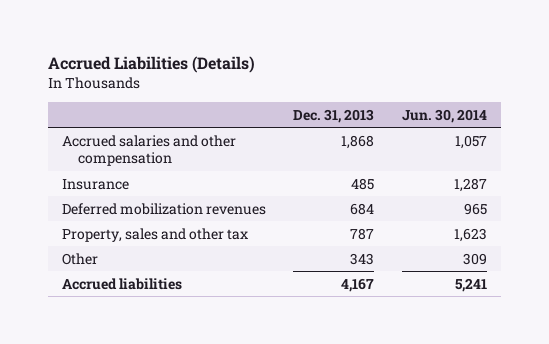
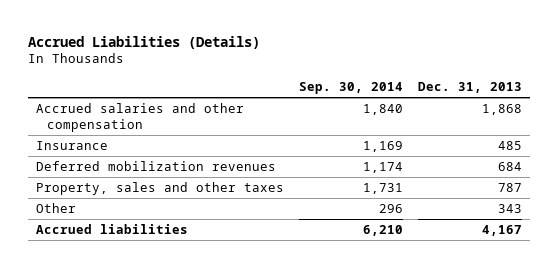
[402,108,488,123] Jun. 30, 2014 -> none
none -> [298,81,403,94] Sep. 30, 2014
[61,227,248,242] Property, sales and other tax -> [35,182,284,196] Property, sales and other taxes

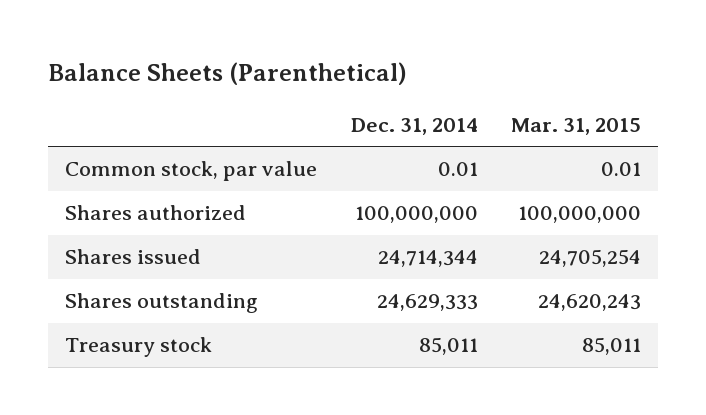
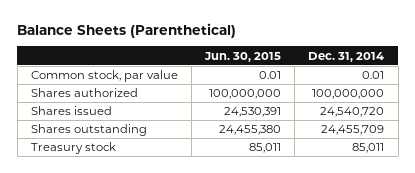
[511,117,642,135] Mar. 31, 2015 -> none
none -> [204,51,282,62] Jun. 30, 2015
[377,250,478,268] 24,714,344 -> [320,107,385,118] 24,540,720
[376,294,478,312] 24,629,333 -> [321,125,385,136] 24,455,709

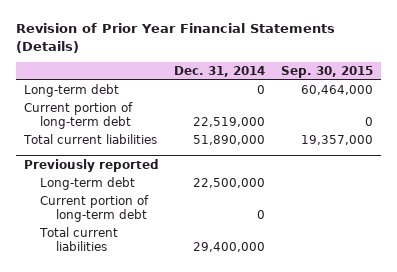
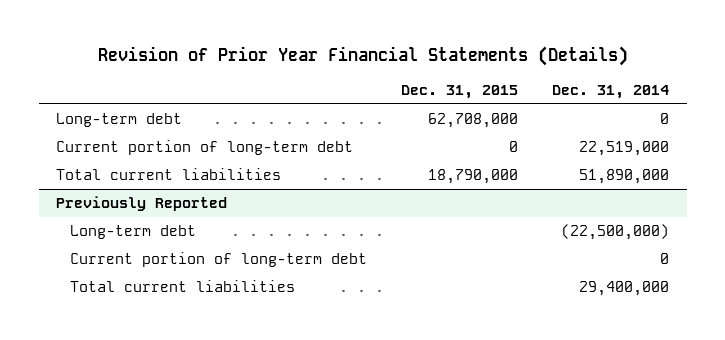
[281,66,374,79] Sep. 30, 2015 -> none
none -> [401,84,519,99] Dec. 31, 2015
[23,158,159,172] Previously reported -> [55,196,227,212] Previously Reported
[193,178,266,189] 22,500,000 -> [561,224,670,241] (22,500,000)

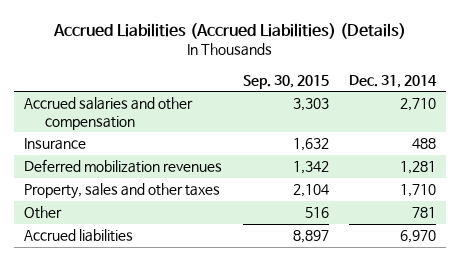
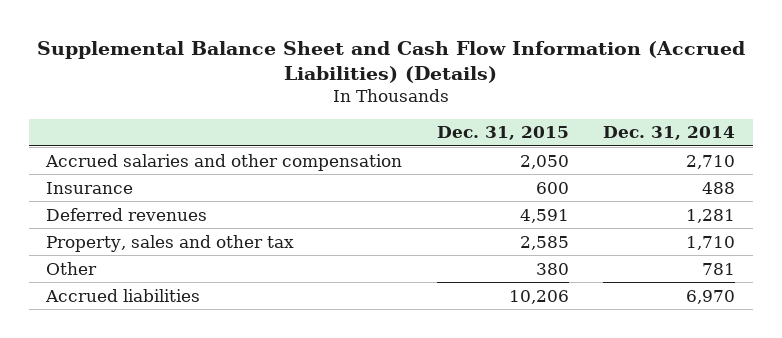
[53,22,407,39] Accrued Liabilities (Accrued Liabilities) (Details) -> [36,40,745,84] Supplemental Balance Sheet and Cash Flow Information (Accrued Liabilities) (Details)
[242,74,329,89] Sep. 30, 2015 -> none
none -> [436,126,569,141] Dec. 31, 2015
[24,159,223,174] Deferred mobilization revenues -> [46,207,208,221] Deferred revenues
[24,183,221,200] Property, sales and other taxes -> [46,234,295,252] Property, sales and other tax

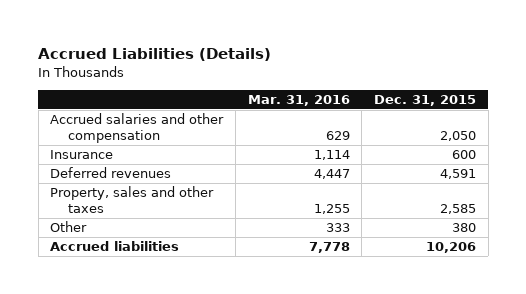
[36,40,745,84] Supplemental Balance Sheet and Cash Flow Information (Accrued Liabilities) (Details) -> [38,47,272,61] Accrued Liabilities (Details)
[603,126,736,141] Dec. 31, 2014 -> none
none -> [247,95,350,107] Mar. 31, 2016
[46,234,295,252] Property, sales and other tax -> [50,186,215,214] Property, sales and other taxes

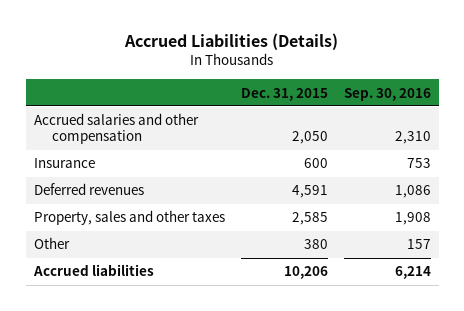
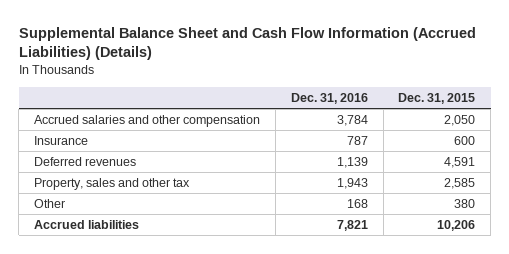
[124,32,339,50] Accrued Liabilities (Details) -> [18,27,476,61] Supplemental Balance Sheet and Cash Flow Information (Accrued Liabilities) (Details)
[343,87,431,101] Sep. 30, 2016 -> none
none -> [290,92,368,104] Dec. 31, 2016
[33,210,225,226] Property, sales and other taxes -> [34,178,191,191] Property, sales and other tax

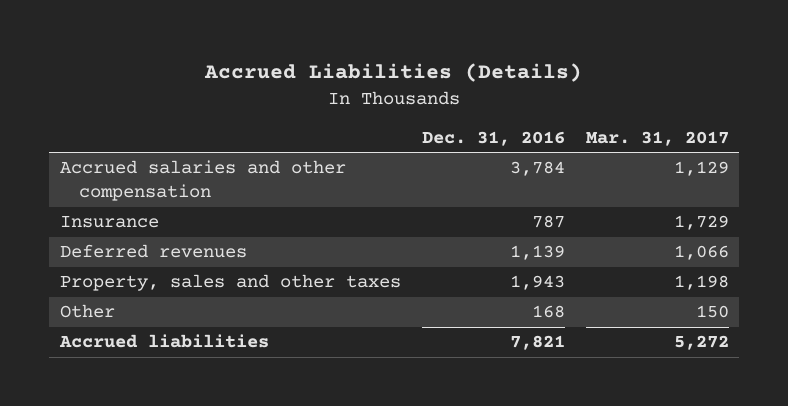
[18,27,476,61] Supplemental Balance Sheet and Cash Flow Information (Accrued Liabilities) (Details) -> [204,63,583,83] Accrued Liabilities (Details)
[398,92,476,104] Dec. 31, 2015 -> none
none -> [585,130,729,146] Mar. 31, 2017
[34,178,191,191] Property, sales and other tax -> [59,274,401,292] Property, sales and other taxes

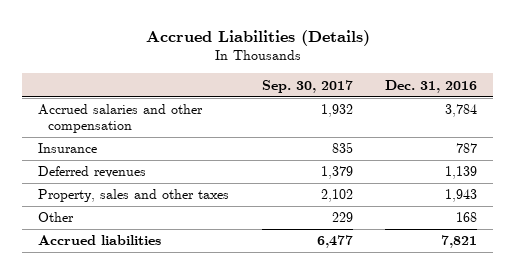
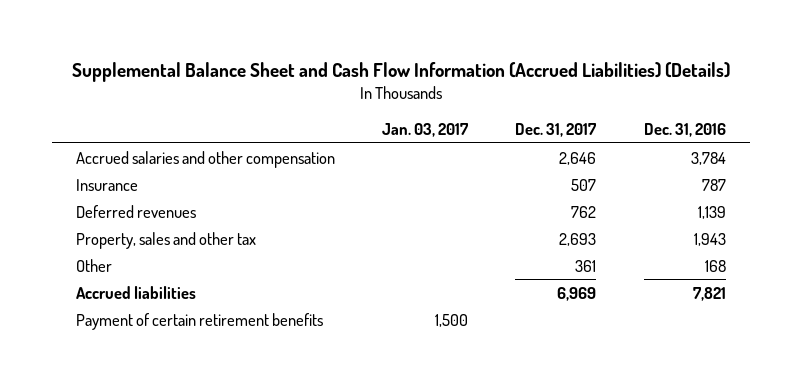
[145,30,370,47] Accrued Liabilities (Details) -> [71,62,730,83] Supplemental Balance Sheet and Cash Flow Information (Accrued Liabilities) (Details)
[261,79,353,93] Sep. 30, 2017 -> none
none -> [381,123,469,138] Jan. 03, 2017
none -> [515,123,598,138] Dec. 31, 2017
[37,189,229,203] Property, sales and other taxes -> [75,231,256,249] Property, sales and other tax
none -> [75,312,323,330] Payment of certain retirement benefits

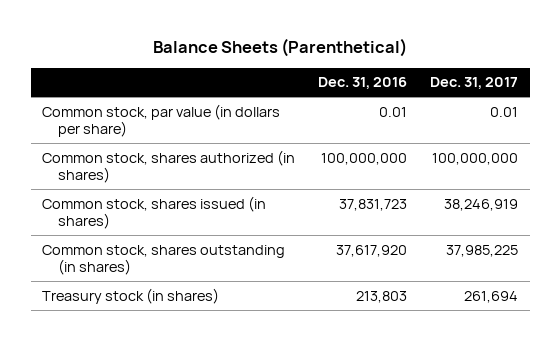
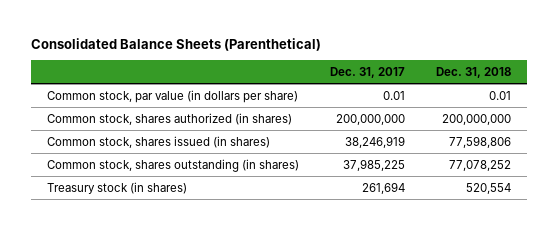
[153,38,408,58] Balance Sheets (Parenthetical) -> [31,37,322,51] Consolidated Balance Sheets (Parenthetical)
[318,77,408,90] Dec. 31, 2016 -> none
none -> [436,66,512,78] Dec. 31, 2018
[432,152,519,165] 100,000,000 -> [336,113,406,125] 200,000,000

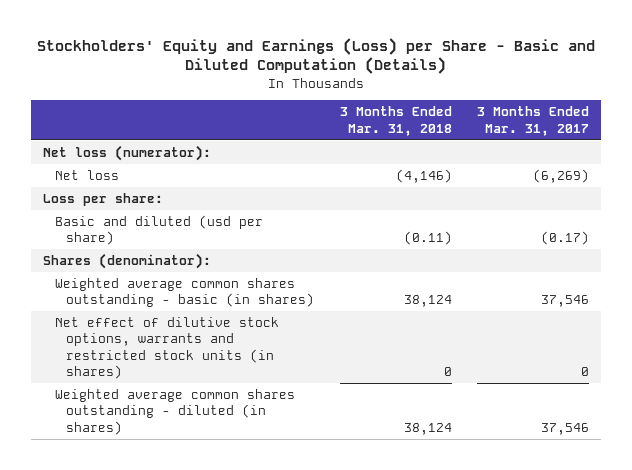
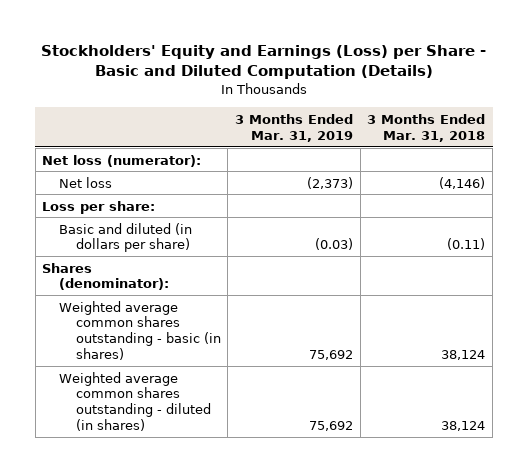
[476,106,589,136] 3 Months Ended Mar. 31, 2017 -> none
none -> [235,113,354,142] 3 Months Ended Mar. 31, 2019
[54,214,263,246] Basic and diluted (usd per share) -> [59,222,193,253] Basic and diluted (in dollars per share)
[54,316,279,379] Net effect of dilutive stock options, warrants and restricted stock units (in shares) -> none

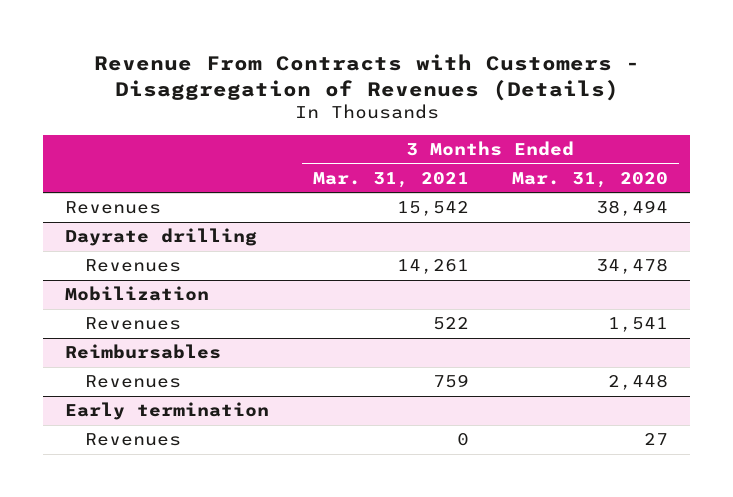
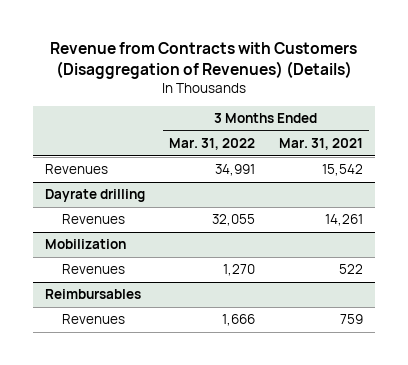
[93,53,640,101] Revenue From Contracts with Customers - Disaggregation of Revenues (Details) -> [50,41,358,79] Revenue from Contracts with Customers (Disaggregation of Revenues) (Details)
[511,171,668,188] Mar. 31, 2020 -> none
none -> [169,138,256,151] Mar. 31, 2022
[65,402,270,421] Early termination -> none
[85,433,182,447] Revenues -> none

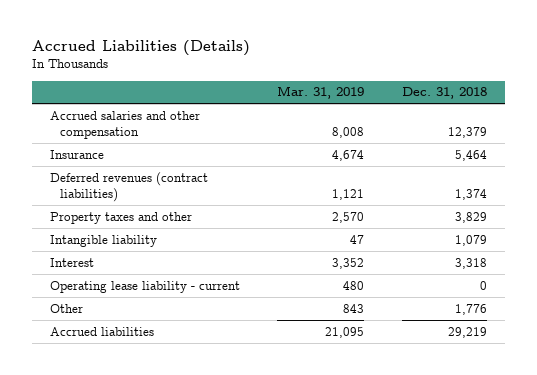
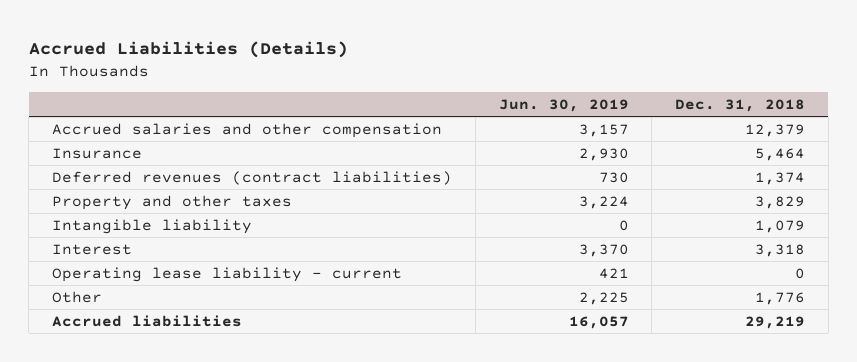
[277,86,365,100] Mar. 31, 2019 -> none
none -> [498,98,629,112] Jun. 30, 2019
[50,211,193,224] Property taxes and other -> [52,194,293,210] Property and other taxes

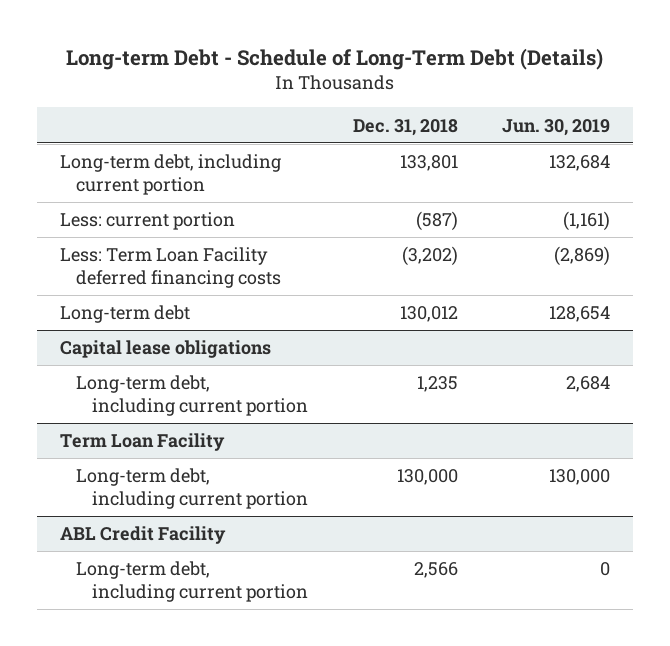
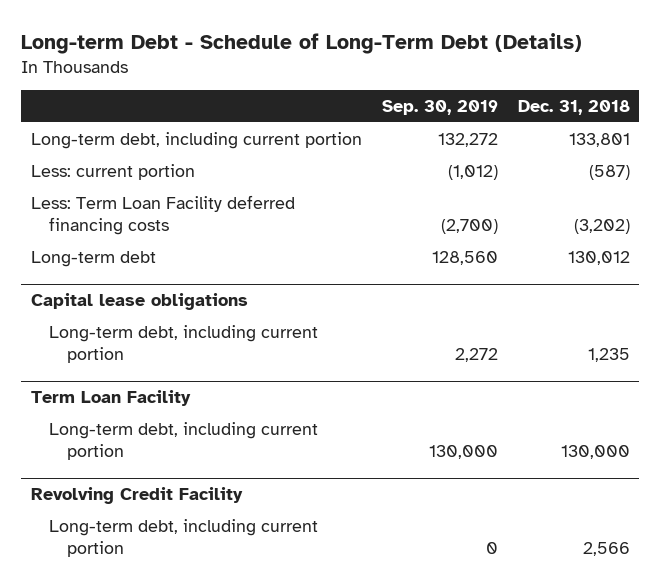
[502,118,611,136] Jun. 30, 2019 -> none
none -> [381,100,498,116] Sep. 30, 2019
[59,526,226,545] ABL Credit Facility -> [31,486,244,504] Revolving Credit Facility

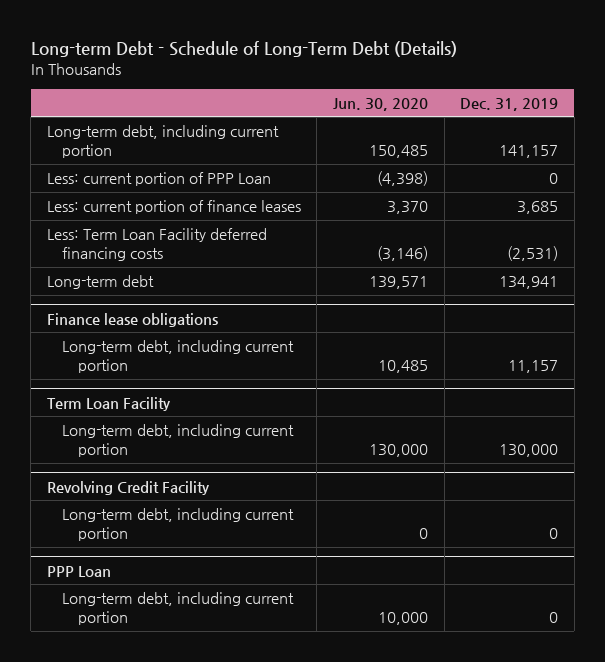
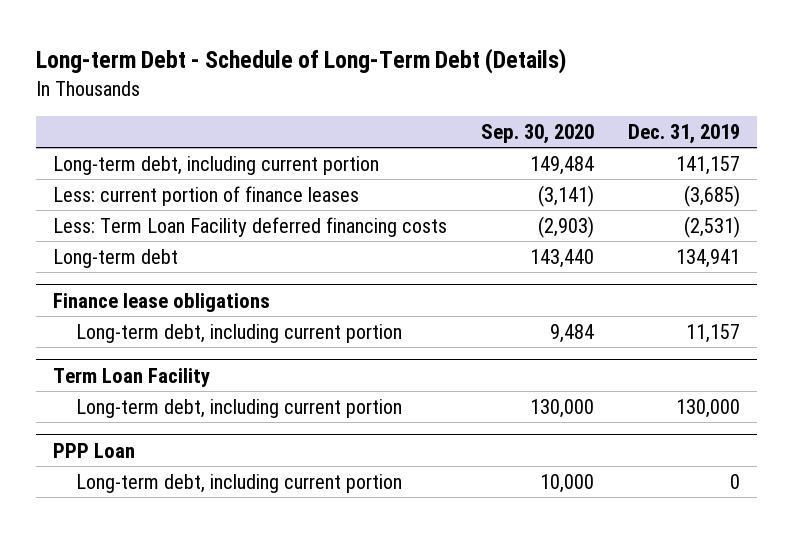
[332,97,428,111] Jun. 30, 2020 -> none
none -> [480,123,594,144] Sep. 30, 2020
[46,172,271,187] Less: current portion of PPP Loan -> none
[517,201,559,215] 3,685 -> [684,184,741,207] (3,685)
[46,480,210,495] Revolving Credit Facility -> none
[62,508,295,542] Long-term debt, including current portion -> none

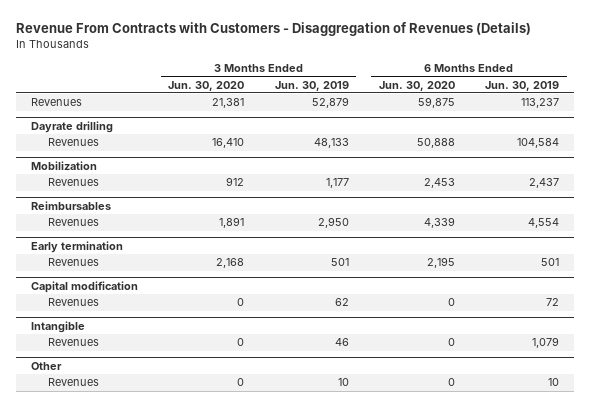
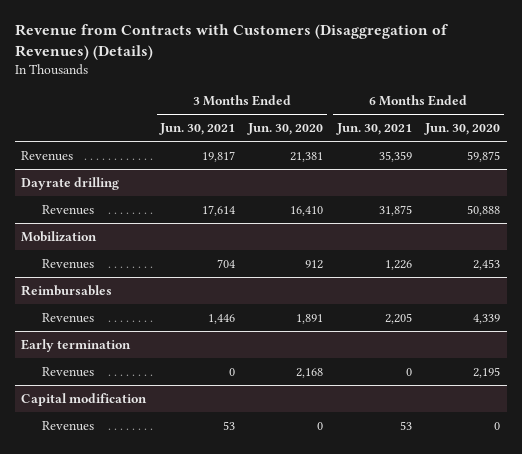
[16,22,532,37] Revenue From Contracts with Customers - Disaggregation of Revenues (Details) -> [14,24,448,61] Revenue from Contracts with Customers (Disaggregation of Revenues) (Details)
[274,80,349,91] Jun. 30, 2019 -> none
[485,80,560,91] Jun. 30, 2019 -> none
none -> [158,123,235,136] Jun. 30, 2021
none -> [335,123,412,136] Jun. 30, 2021
[31,320,86,333] Intangible -> none
[47,338,99,347] Revenues -> none
[31,361,63,370] Other -> none
[47,378,99,387] Revenues -> none

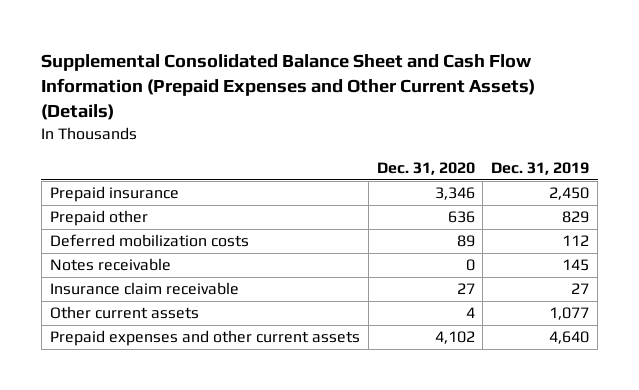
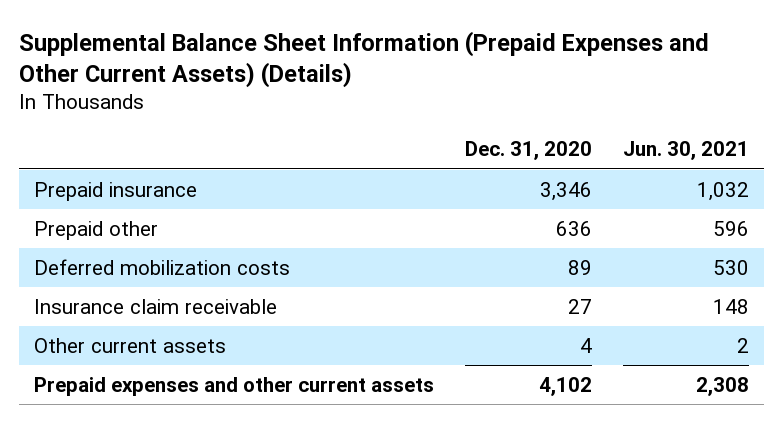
[41,53,536,121] Supplemental Consolidated Balance Sheet and Cash Flow Information (Prepaid Expenses and Other Current Assets) (Details) -> [19,30,710,89] Supplemental Balance Sheet Information (Prepaid Expenses and Other Current Assets) (Details)
[491,161,590,175] Dec. 31, 2019 -> none
none -> [622,141,749,161] Jun. 30, 2021
[49,258,171,272] Notes receivable -> none

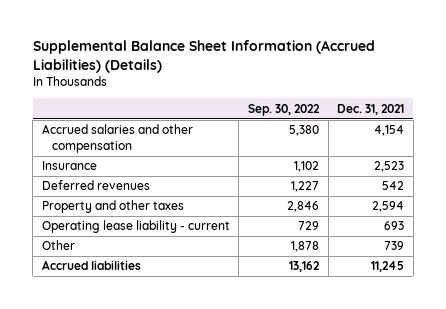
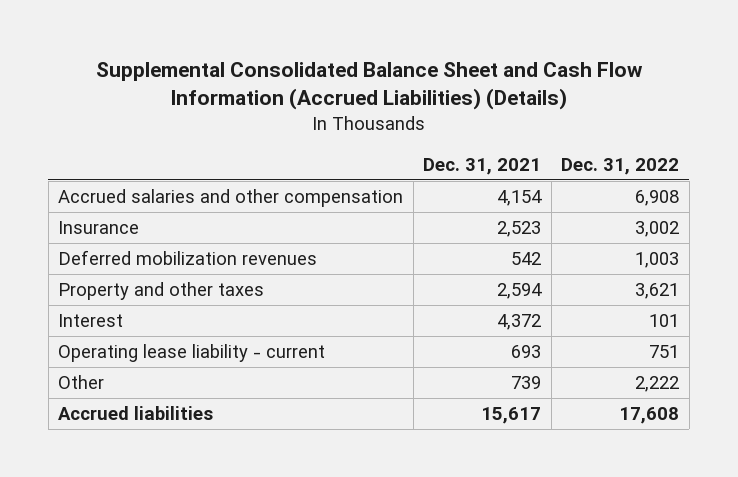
[32,40,375,73] Supplemental Balance Sheet Information (Accrued Liabilities) (Details) -> [95,61,643,111] Supplemental Consolidated Balance Sheet and Cash Flow Information (Accrued Liabilities) (Details)
[247,103,320,116] Sep. 30, 2022 -> none
none -> [561,157,680,175] Dec. 31, 2022
[41,180,150,191] Deferred revenues -> [58,250,318,266] Deferred mobilization revenues
none -> [58,314,124,328] Interest
[371,261,405,273] 11,245 -> [481,407,542,425] 15,617

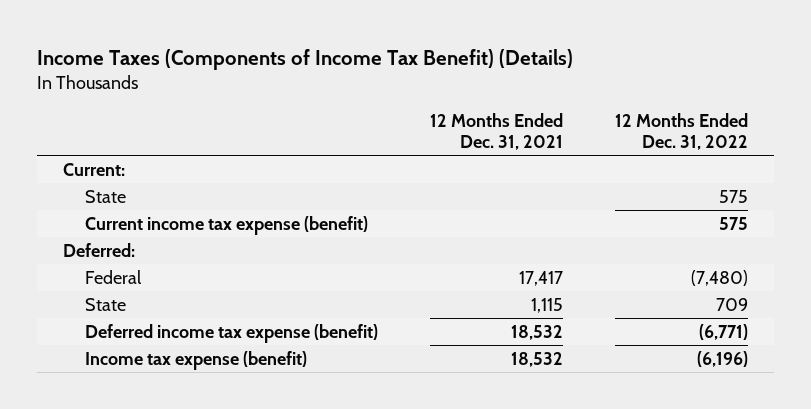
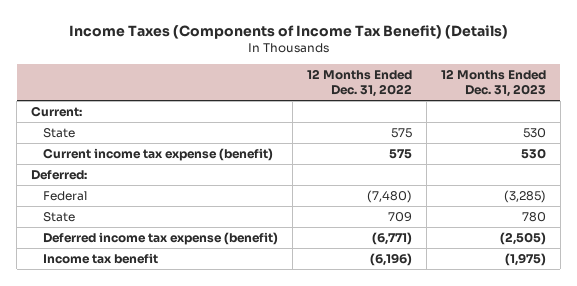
[430,112,564,150] 12 Months Ended Dec. 31, 2021 -> none
none -> [440,68,546,97] 12 Months Ended Dec. 31, 2023
[85,350,308,370] Income tax expense (benefit) -> [43,253,159,265] Income tax benefit

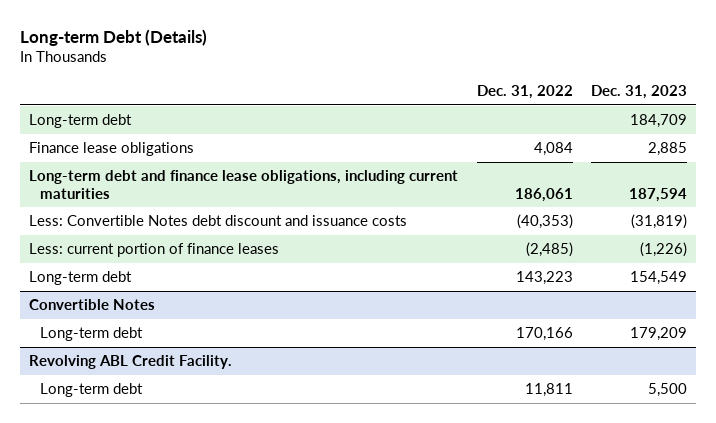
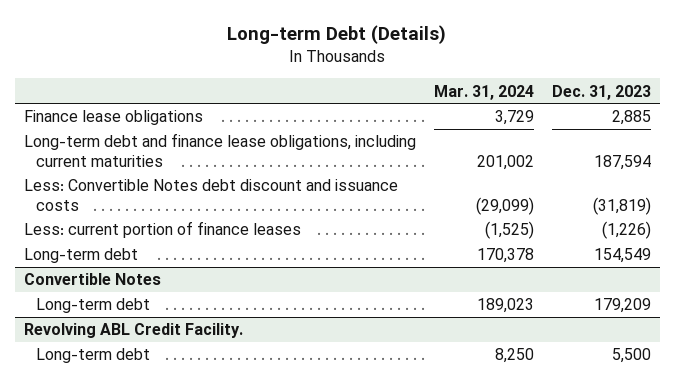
[476,85,573,100] Dec. 31, 2022 -> none
none -> [433,84,534,100] Mar. 31, 2024
[29,114,133,129] Long-term debt -> none

